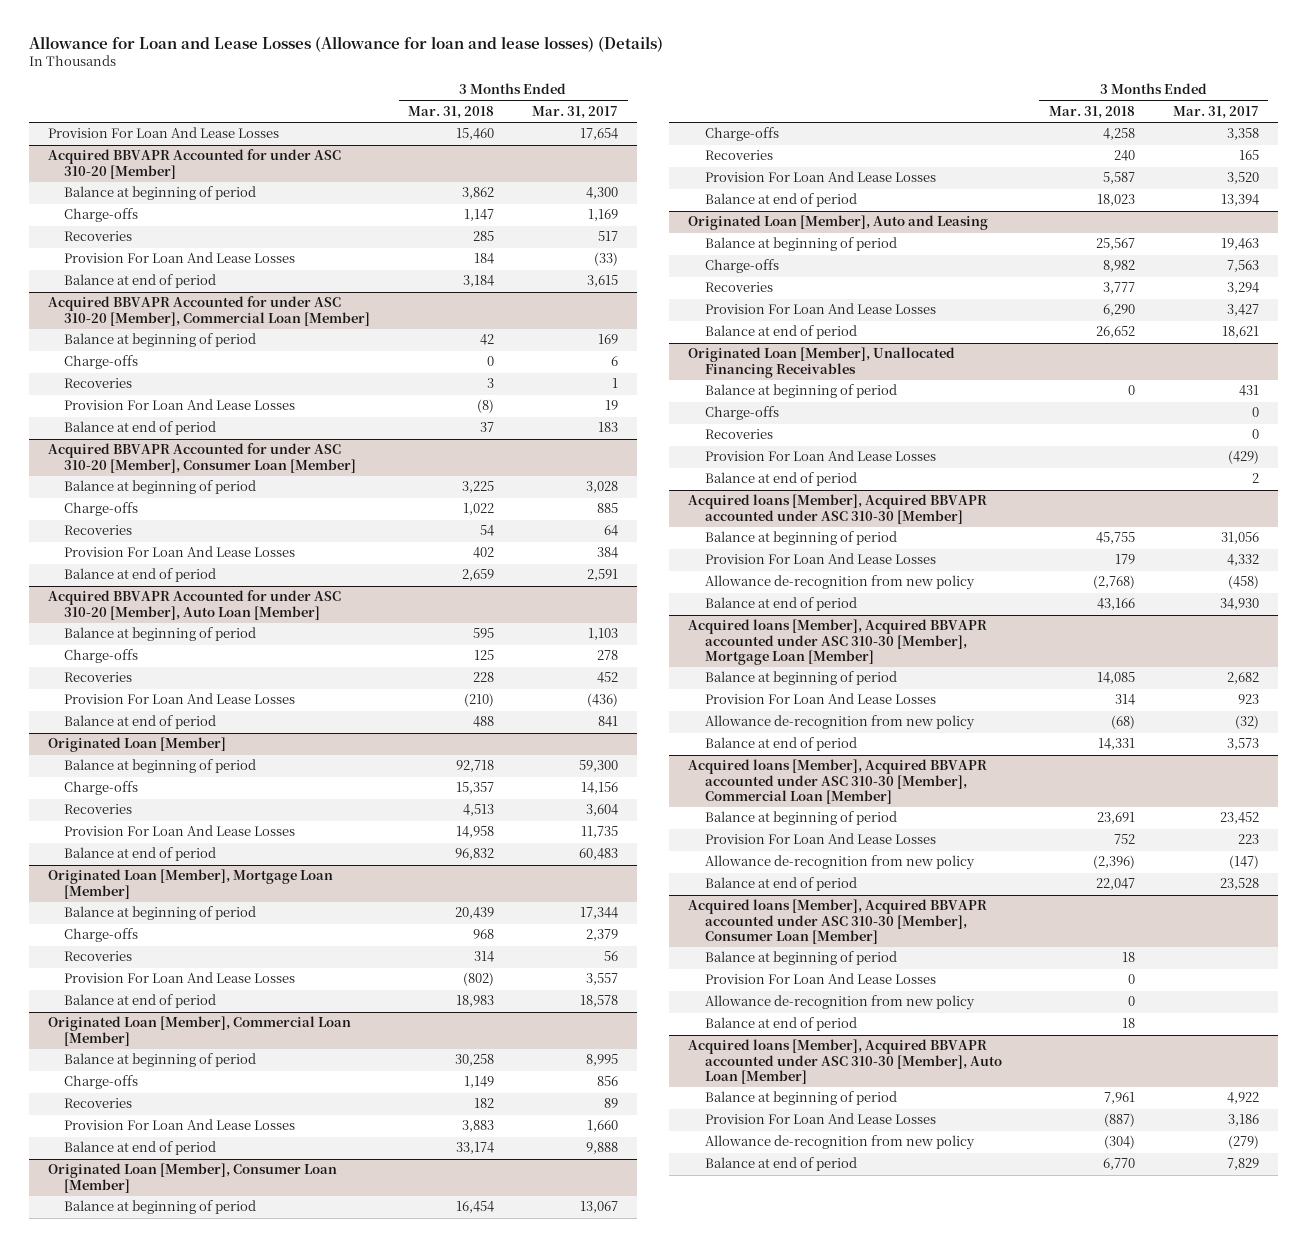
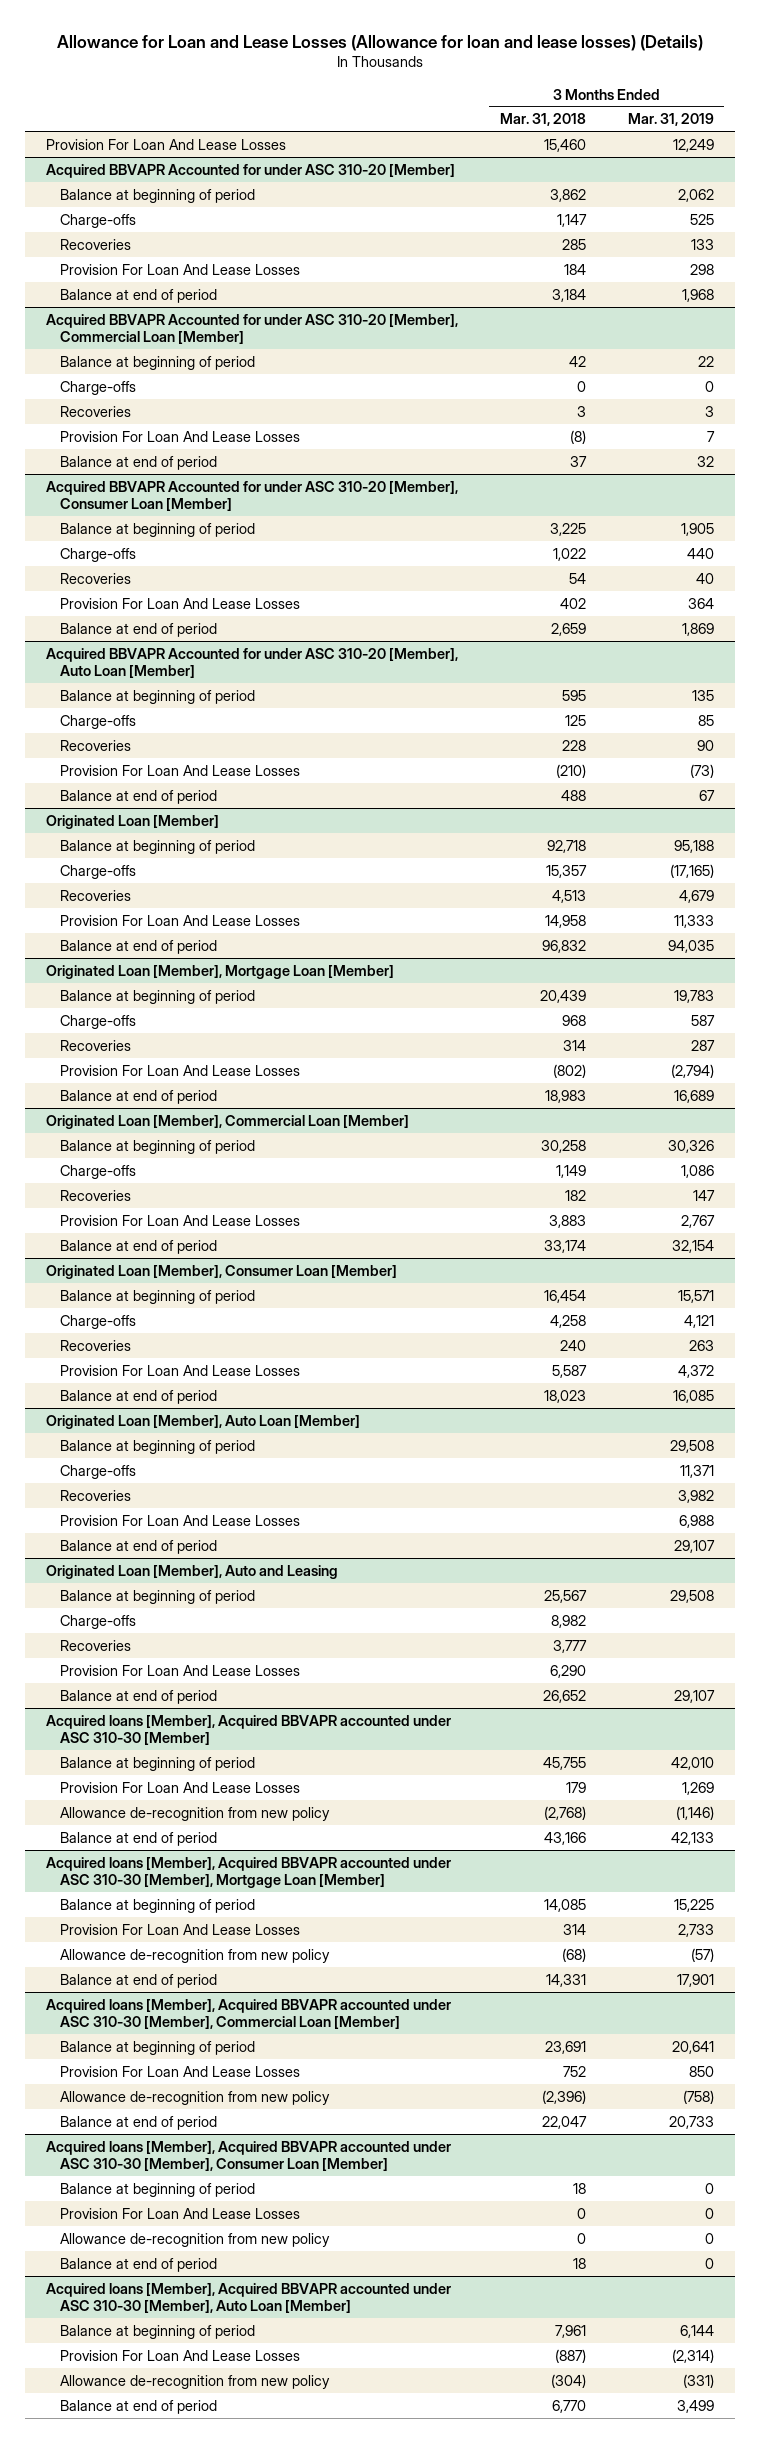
[532,106,619,120] Mar. 31, 2017 -> none
none -> [627,113,714,127] Mar. 31, 2019
none -> [45,1414,360,1429] Originated Loan [Member], Auto Loan [Member]
none -> [60,1439,256,1454] Balance at beginning of period
none -> [60,1464,137,1479] Charge-offs
none -> [60,1489,132,1501] Recoveries
none -> [60,1514,301,1526] Provision For Loan And Lease Losses
none -> [60,1539,218,1554] Balance at end of period
[688,347,956,378] Originated Loan [Member], Unallocated Financing Receivables -> none
[705,384,898,399] Balance at beginning of period -> none
[705,406,780,421] Charge-offs -> none
[705,429,774,440] Recoveries -> none
[705,450,937,462] Provision For Loan And Lease Losses -> none
[705,472,858,487] Balance at end of period -> none

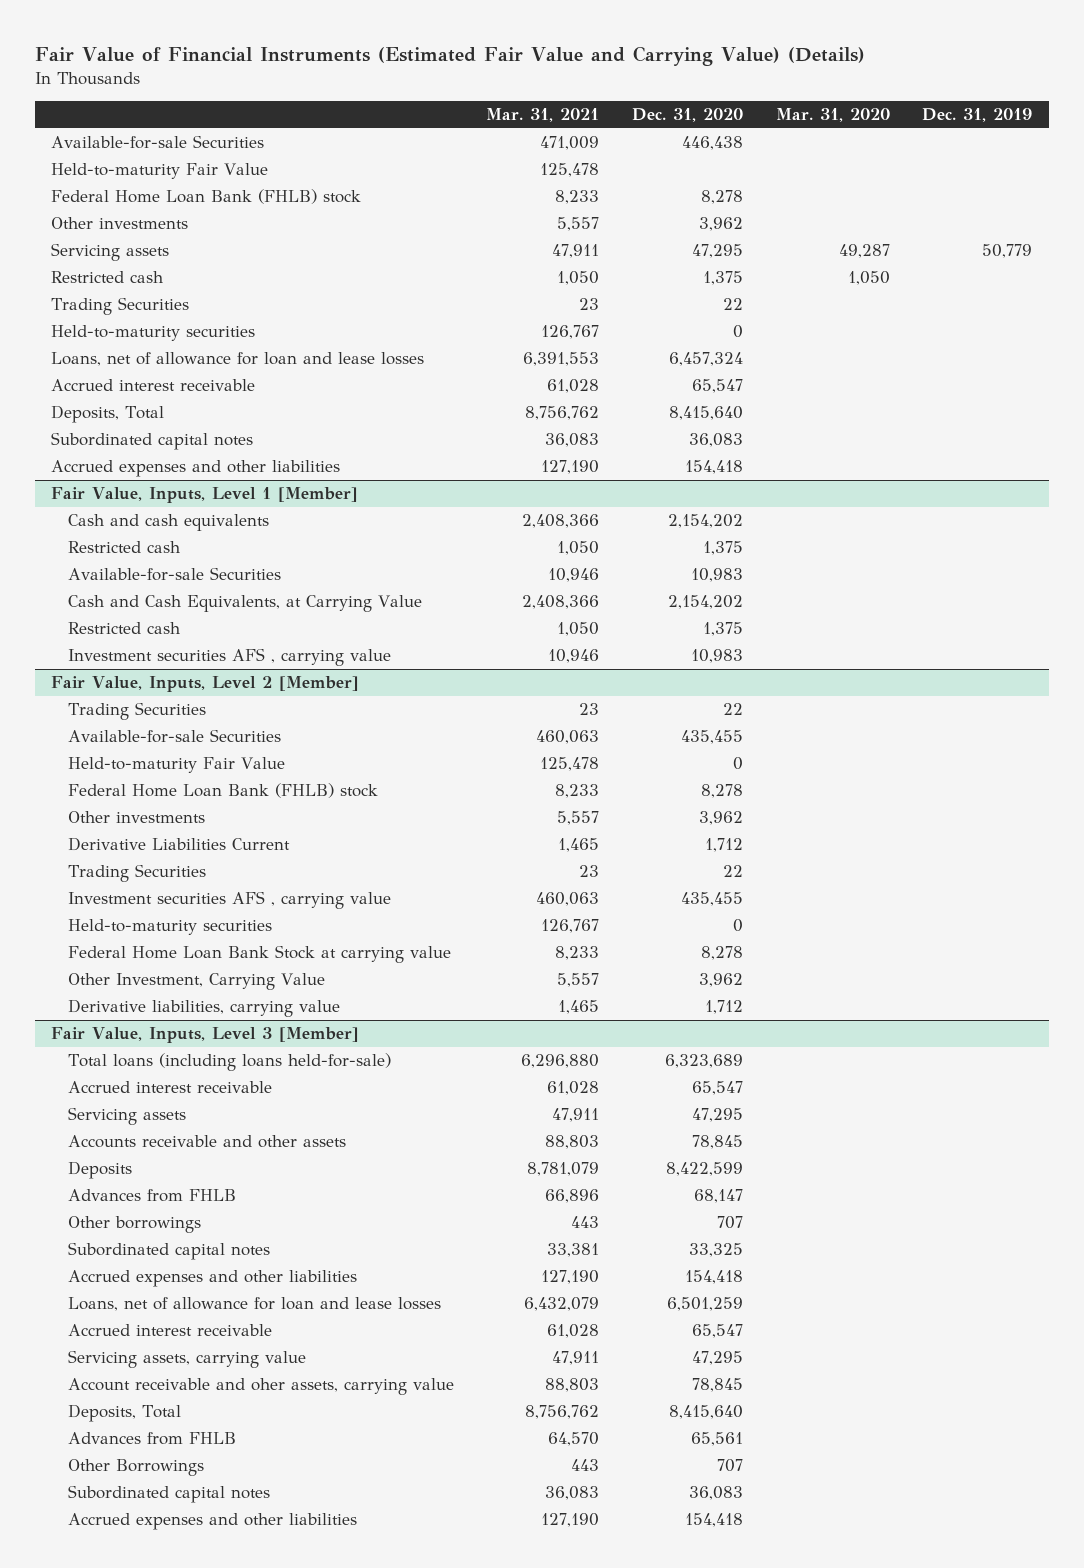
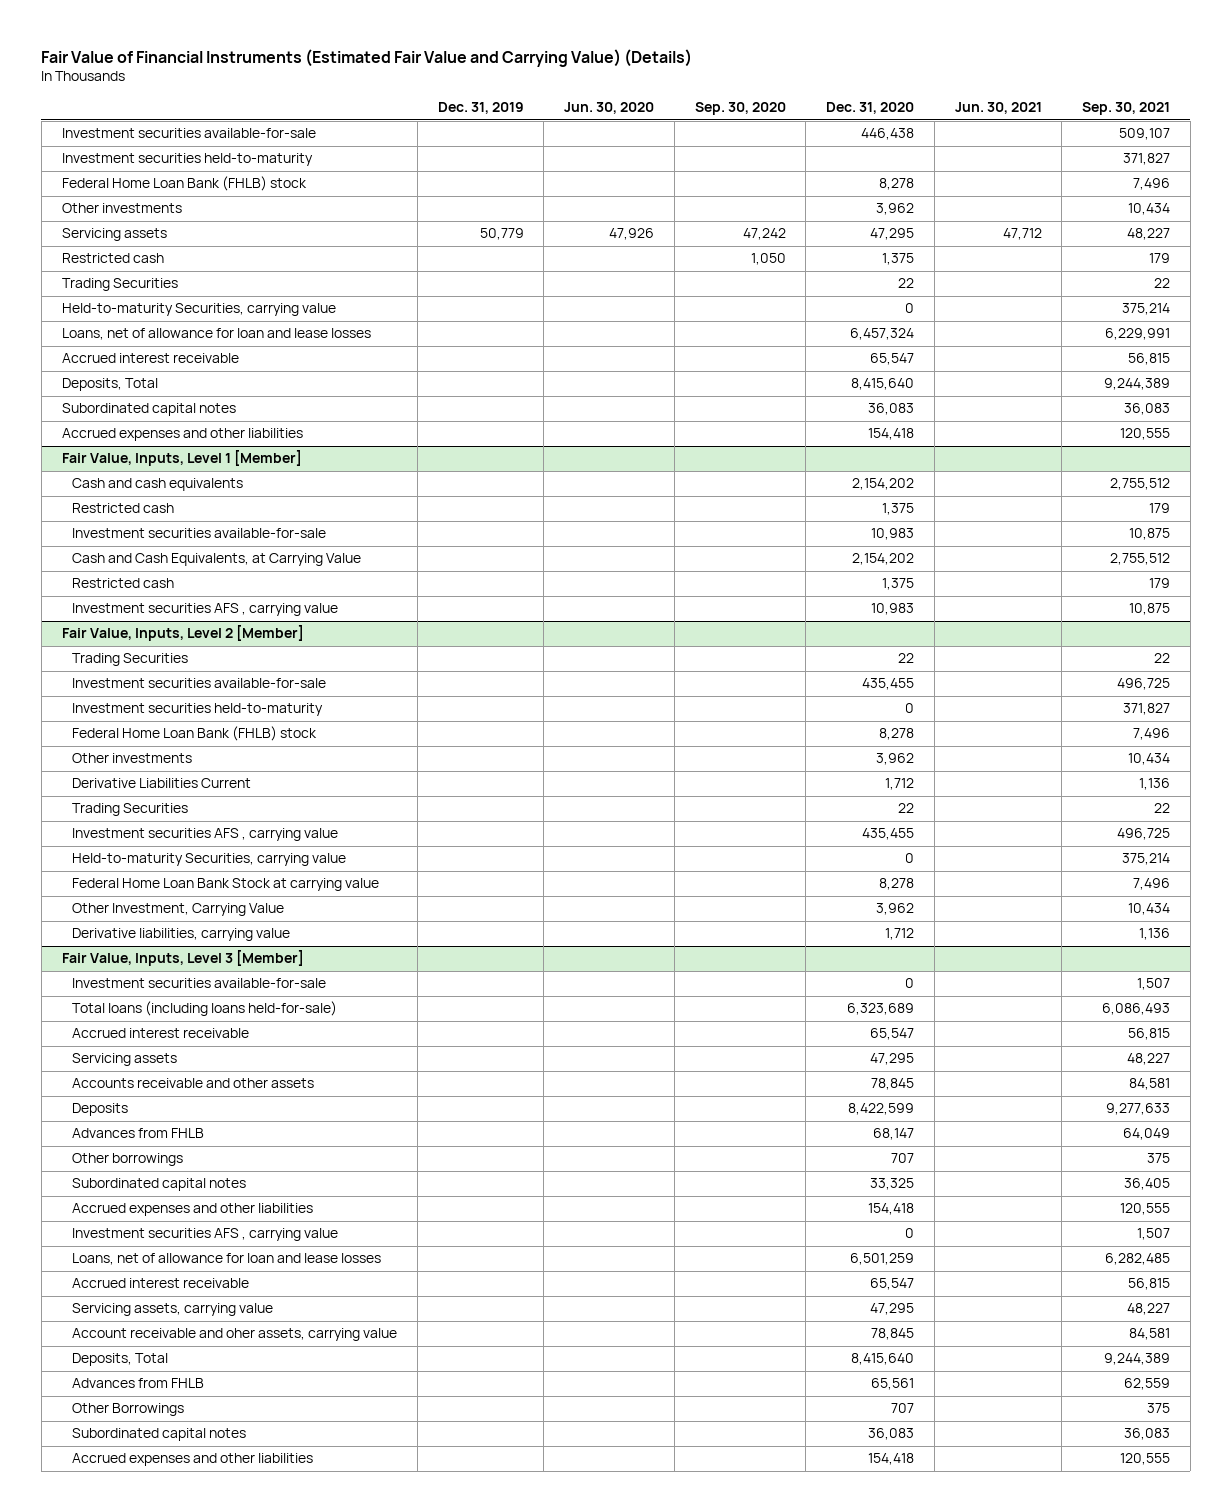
[486,108,600,123] Mar. 31, 2021 -> none
[775,108,890,123] Mar. 31, 2020 -> none
none -> [564,102,655,115] Jun. 30, 2020
none -> [694,102,786,116] Sep. 30, 2020
none -> [954,102,1042,115] Jun. 30, 2021
none -> [1082,102,1171,116] Sep. 30, 2021
[51,135,265,150] Available-for-sale Securities -> [61,128,316,139] Investment securities available-for-sale
[51,163,269,180] Held-to-maturity Fair Value -> [61,153,313,167] Investment securities held-to-maturity
[51,325,256,342] Held-to-maturity securities -> [61,303,336,317] Held-to-maturity Securities, carrying value
[67,567,281,582] Available-for-sale Securities -> [72,528,327,539] Investment securities available-for-sale
[67,729,281,744] Available-for-sale Securities -> [72,678,327,689] Investment securities available-for-sale
[67,757,285,774] Held-to-maturity Fair Value -> [72,703,324,717] Investment securities held-to-maturity
[67,919,272,936] Held-to-maturity securities -> [72,853,347,867] Held-to-maturity Securities, carrying value
none -> [72,978,327,989] Investment securities available-for-sale
none -> [72,1228,339,1242] Investment securities AFS , carrying value

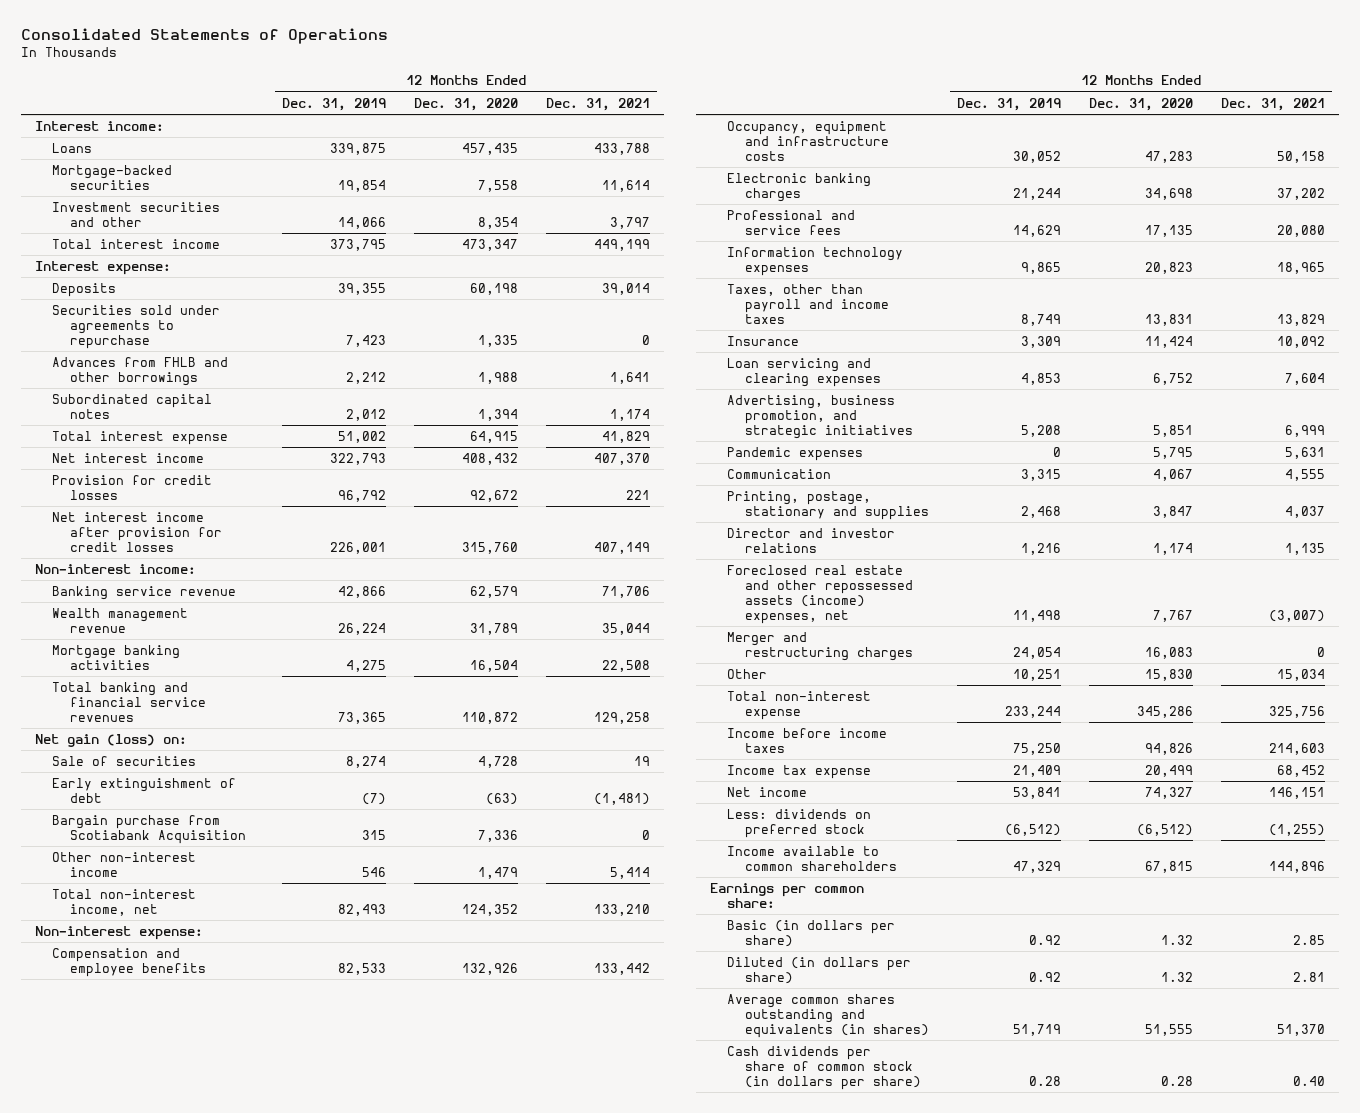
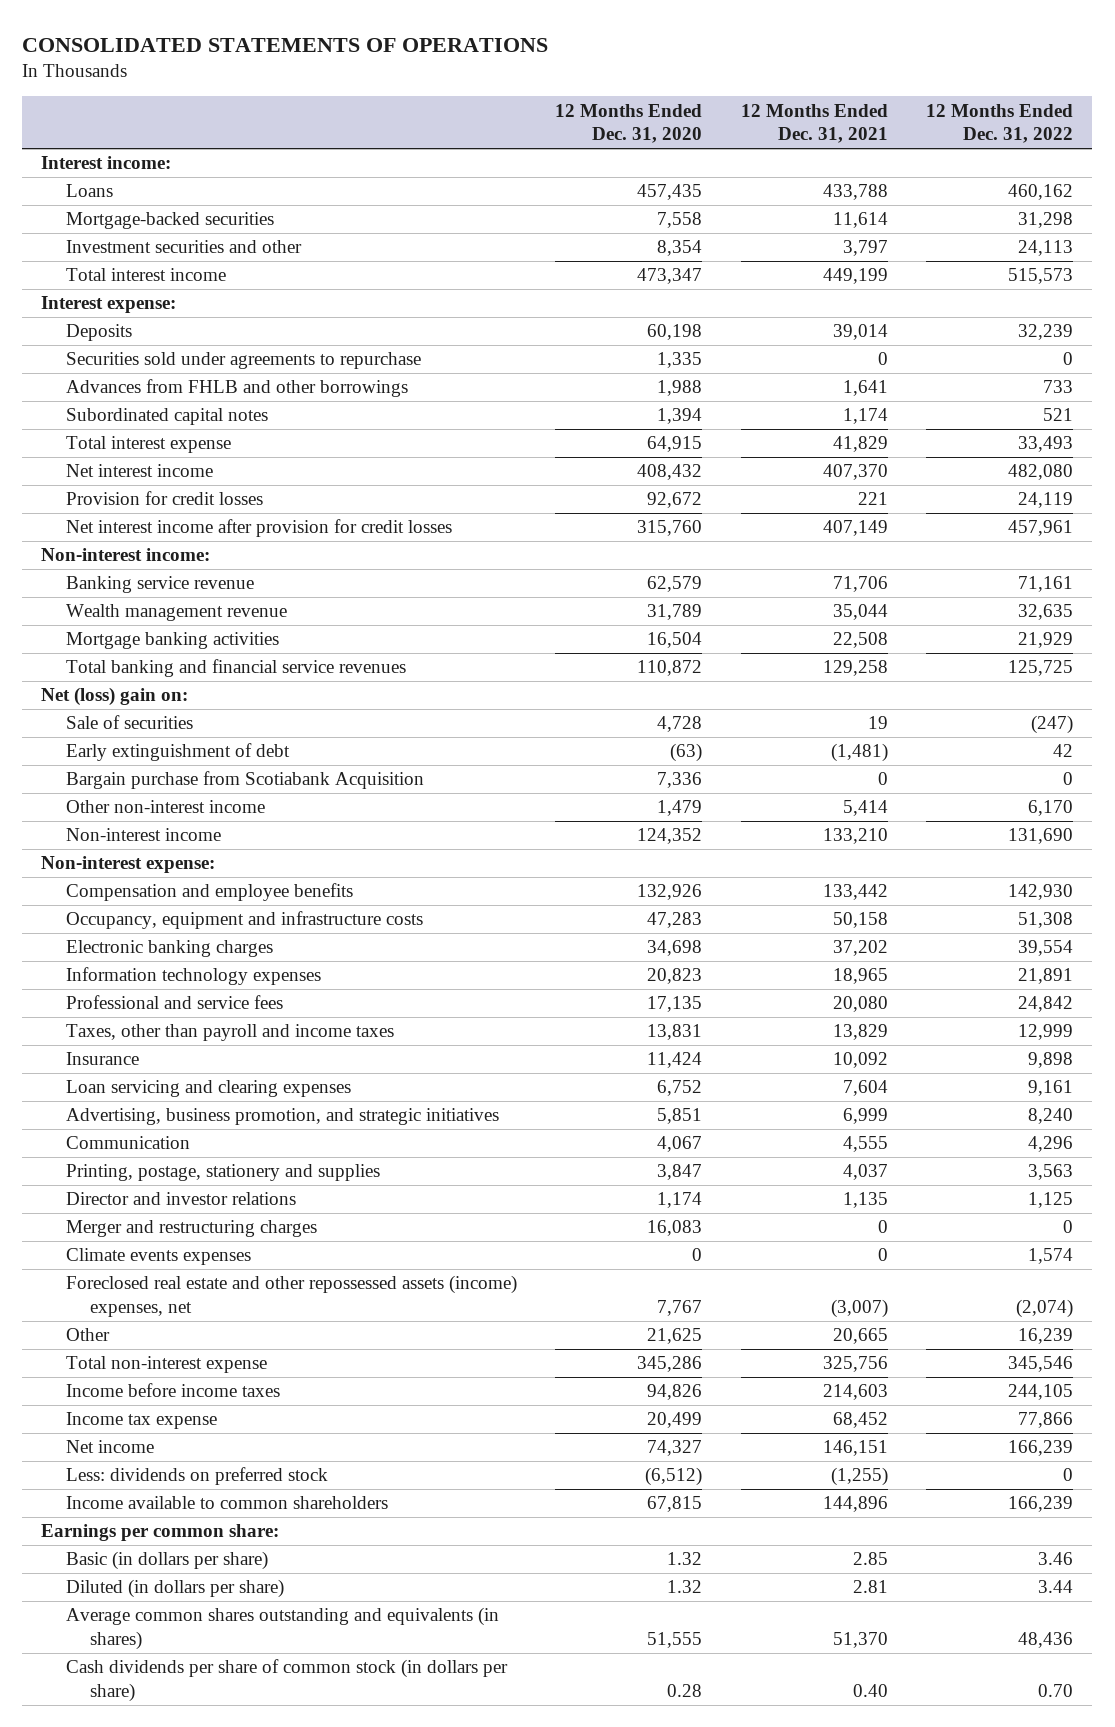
[20,28,388,45] Consolidated Statements of Operations -> [22,37,549,52] CONSOLIDATED STATEMENTS OF OPERATIONS
[282,97,387,111] Dec. 31, 2019 -> none
none -> [926,103,1074,144] 12 Months Ended Dec. 31, 2022
[34,733,187,747] Net gain (loss) on: -> [41,687,189,707] Net (loss) gain on:
[52,888,197,916] Total non-interest income, net -> [65,828,221,842] Non-interest income
[727,209,856,235] Professional and service fees -> [65,995,283,1010] Professional and service fees
[727,446,864,461] Pandemic expenses -> none
[727,490,930,520] Printing, postage, stationary and supplies -> [65,1164,380,1182] Printing, postage, stationery and supplies
none -> [65,1248,251,1266] Climate events expenses
[727,564,914,624] Foreclosed real estate and other repossessed assets (income) expenses, net -> [65,1275,517,1317] Foreclosed real estate and other repossessed assets (income) expenses, net
[1145,668,1194,681] 15,830 -> [647,1328,703,1345] 21,625
[1277,668,1326,681] 15,034 -> [832,1328,888,1345] 20,665

